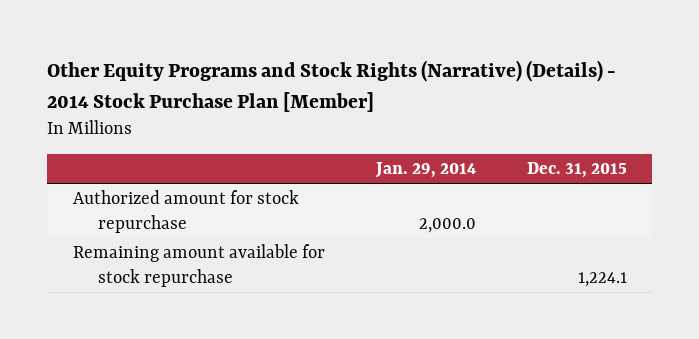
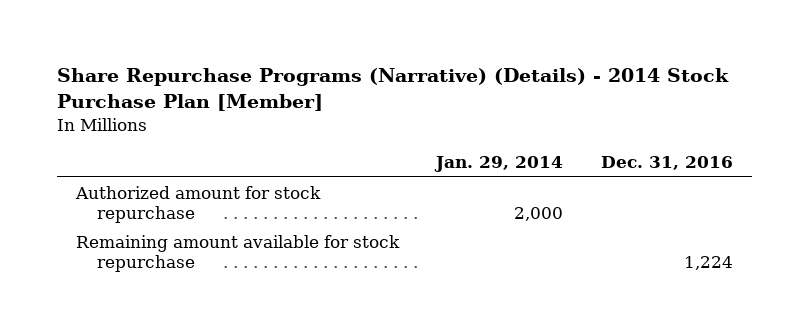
[47,60,617,112] Other Equity Programs and Stock Rights (Narrative) (Details) - 2014 Stock Purchase Plan [Member] -> [56,68,729,112] Share Repurchase Programs (Narrative) (Details) - 2014 Stock Purchase Plan [Member]
[526,162,627,179] Dec. 31, 2015 -> none
none -> [601,156,734,171] Dec. 31, 2016
[418,217,476,233] 2,000.0 -> [514,206,564,221] 2,000

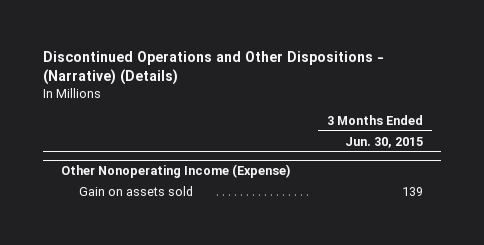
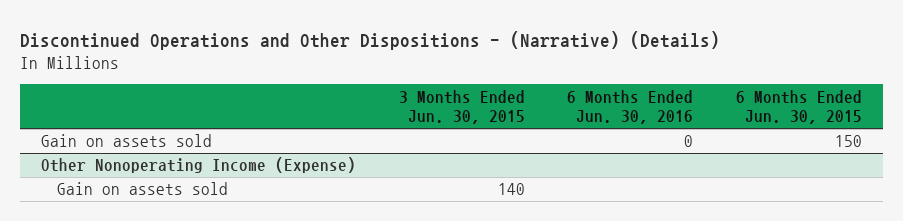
none -> [567,89,694,125] 6 Months Ended Jun. 30, 2016
none -> [735,89,862,125] 6 Months Ended Jun. 30, 2015
none -> [41,134,213,148] Gain on assets sold
[401,186,423,196] 139 -> [497,183,525,196] 140

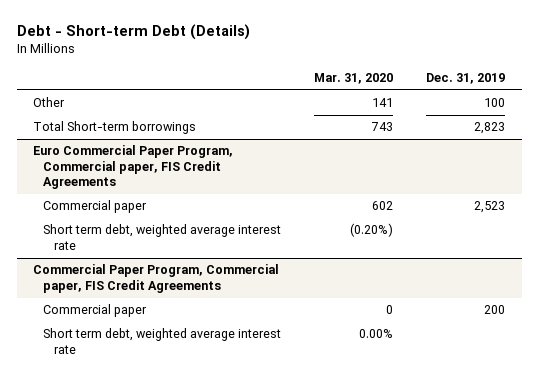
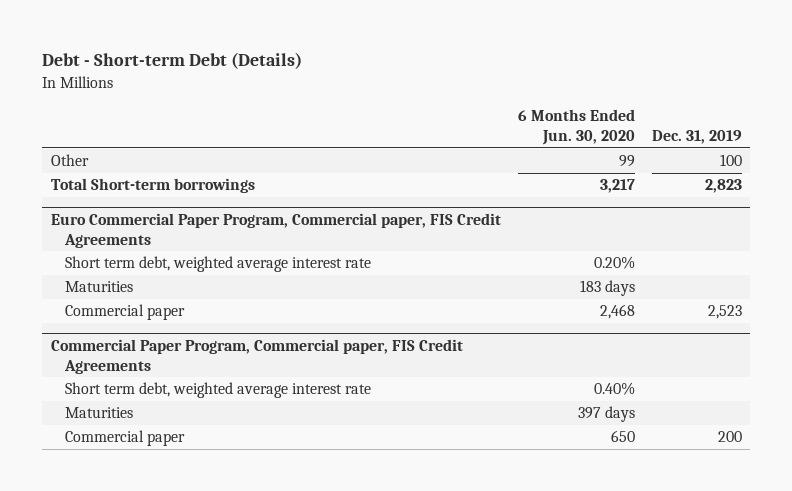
[314,73,394,85] Mar. 31, 2020 -> none
none -> [517,108,635,146] 6 Months Ended Jun. 30, 2020
none -> [65,281,134,293] Maturities
[43,200,148,214] Commercial paper -> [65,304,186,321] Commercial paper
none -> [65,407,134,419] Maturities
[43,304,148,318] Commercial paper -> [65,430,186,447] Commercial paper

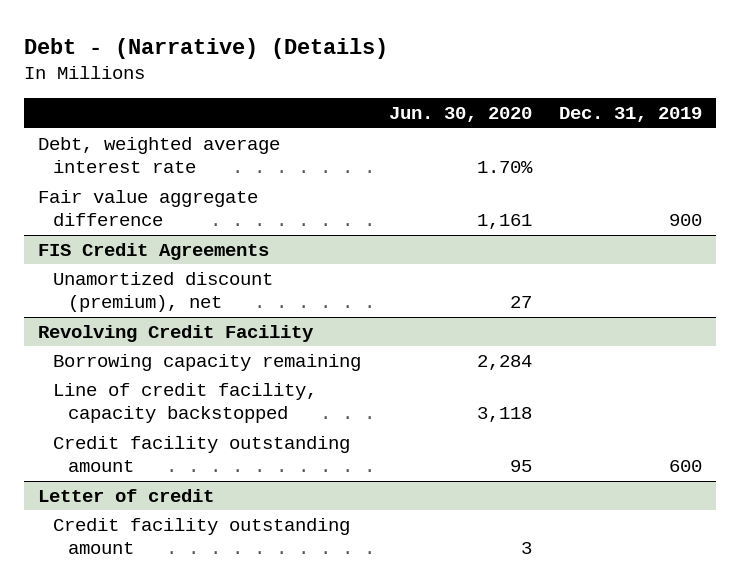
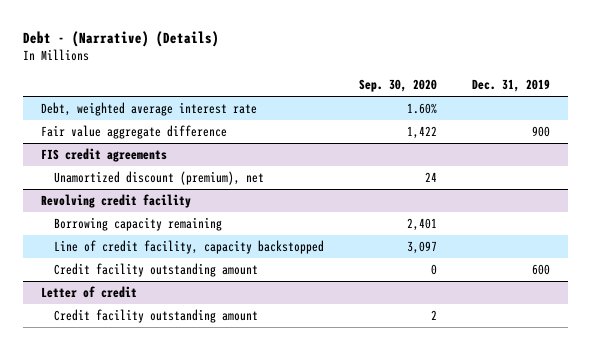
[388,107,532,123] Jun. 30, 2020 -> none
none -> [358,79,437,93] Sep. 30, 2020
[38,242,270,260] FIS Credit Agreements -> [40,148,167,163] FIS credit agreements
[38,324,315,342] Revolving Credit Facility -> [40,194,191,209] Revolving credit facility

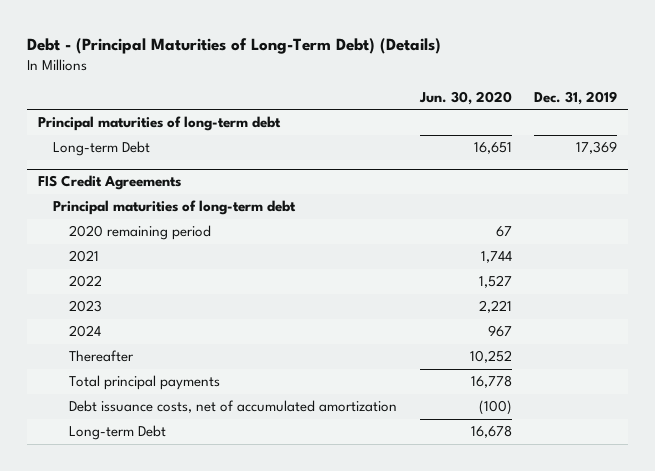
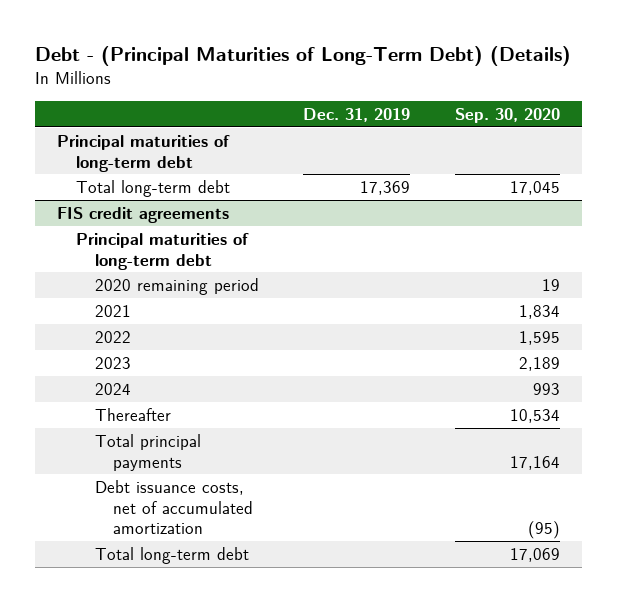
[418,90,512,105] Jun. 30, 2020 -> none
none -> [454,107,560,123] Sep. 30, 2020
[53,141,151,157] Long-term Debt -> [75,179,230,197] Total long-term debt
[37,175,181,191] FIS Credit Agreements -> [57,206,230,223] FIS credit agreements
[69,425,167,441] Long-term Debt -> [94,546,249,564] Total long-term debt

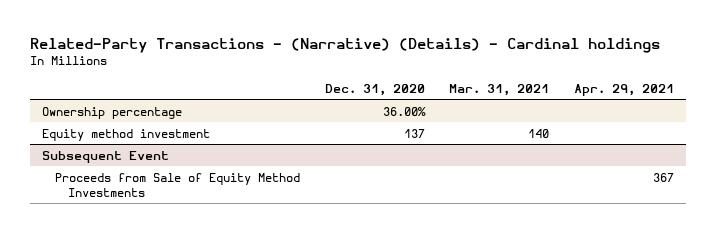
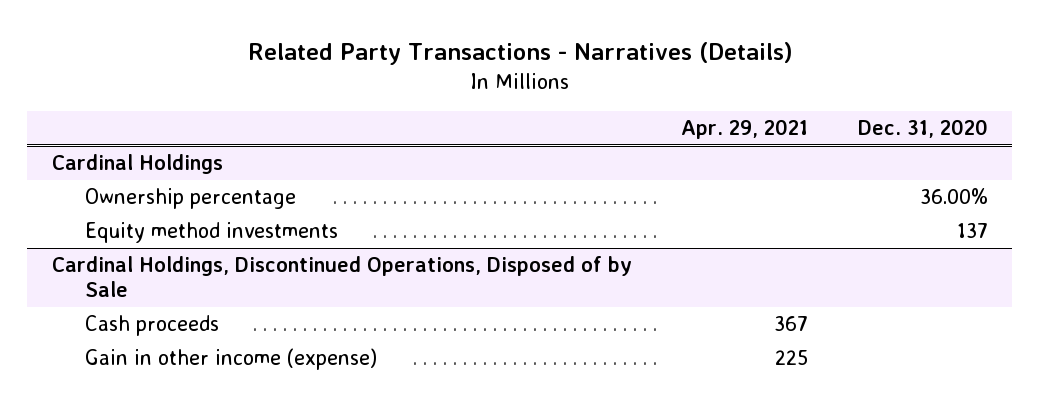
[29,37,660,53] Related-Party Transactions - (Narrative) (Details) - Cardinal holdings -> [247,42,793,66] Related Party Transactions - Narratives (Details)
[449,84,550,97] Mar. 31, 2021 -> none
[41,106,182,119] Ownership percentage -> none
[41,128,210,141] Equity method investment -> none
[54,172,300,197] Proceeds from Sale of Equity Method Investments -> none
[41,150,169,163] Subsequent Event -> [51,154,223,175] Cardinal Holdings
none -> [85,188,297,210] Ownership percentage
none -> [85,222,339,244] Equity method investments
none -> [51,256,632,298] Cardinal Holdings, Discontinued Operations, Disposed of by Sale
none -> [85,315,220,337] Cash proceeds
none -> [85,348,378,371] Gain in other income (expense)

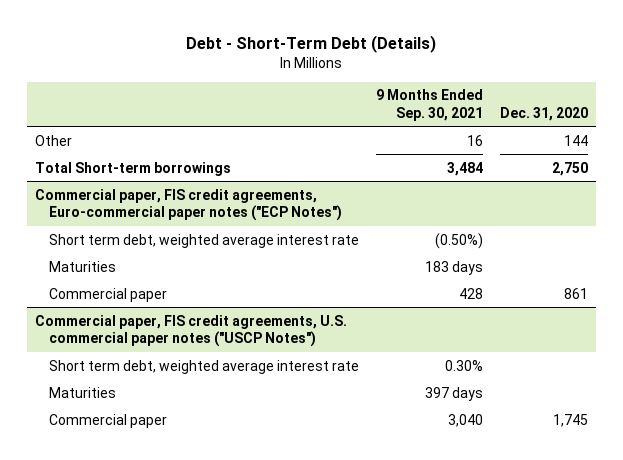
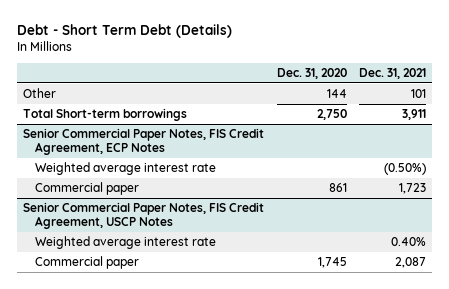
[186,34,437,53] Debt - Short-Term Debt (Details) -> [16,24,232,39] Debt - Short Term Debt (Details)
[375,89,483,121] 9 Months Ended Sep. 30, 2021 -> none
none -> [359,68,427,80] Dec. 31, 2021
[48,260,116,272] Maturities -> none
[35,188,342,221] Commercial paper, FIS credit agreements, Euro-commercial paper notes ("ECP Notes") -> [23,128,265,155] Senior Commercial Paper Notes, FIS Credit Agreement, ECP Notes
[48,233,359,248] Short term debt, weighted average interest rate -> [34,162,216,176] Weighted average interest rate
[48,386,116,398] Maturities -> none
[35,314,348,347] Commercial paper, FIS credit agreements, U.S. commercial paper notes ("USCP Notes") -> [23,202,265,229] Senior Commercial Paper Notes, FIS Credit Agreement, USCP Notes
[48,359,359,374] Short term debt, weighted average interest rate -> [34,236,216,250] Weighted average interest rate

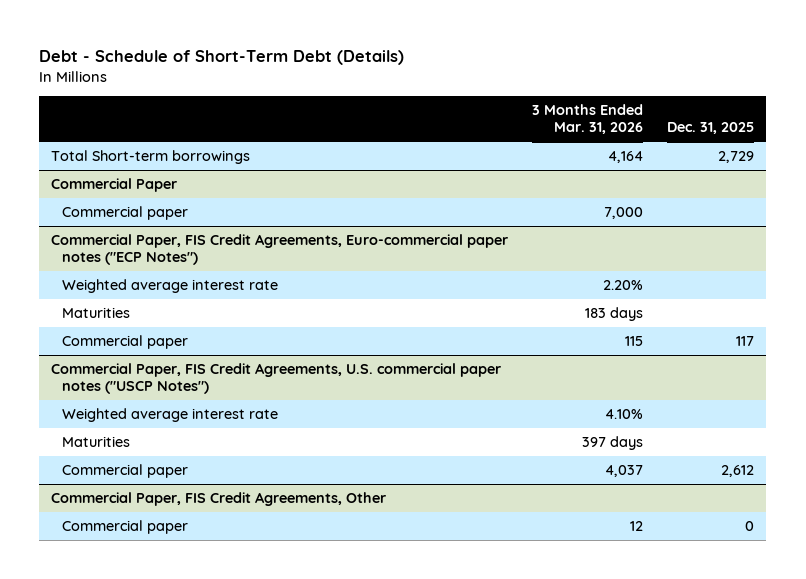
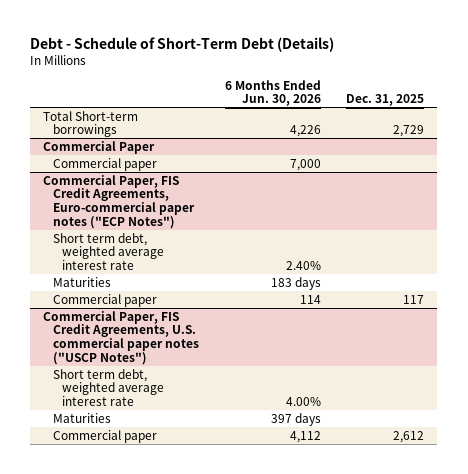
[532,104,644,135] 3 Months Ended Mar. 31, 2026 -> none
none -> [224,79,321,107] 6 Months Ended Jun. 30, 2026
[61,279,278,294] Weighted average interest rate -> [52,232,165,271] Short term debt, weighted average interest rate
[61,408,278,423] Weighted average interest rate -> [52,368,165,407] Short term debt, weighted average interest rate
[51,492,387,507] Commercial Paper, FIS Credit Agreements, Other -> none
[61,520,188,535] Commercial paper -> none

